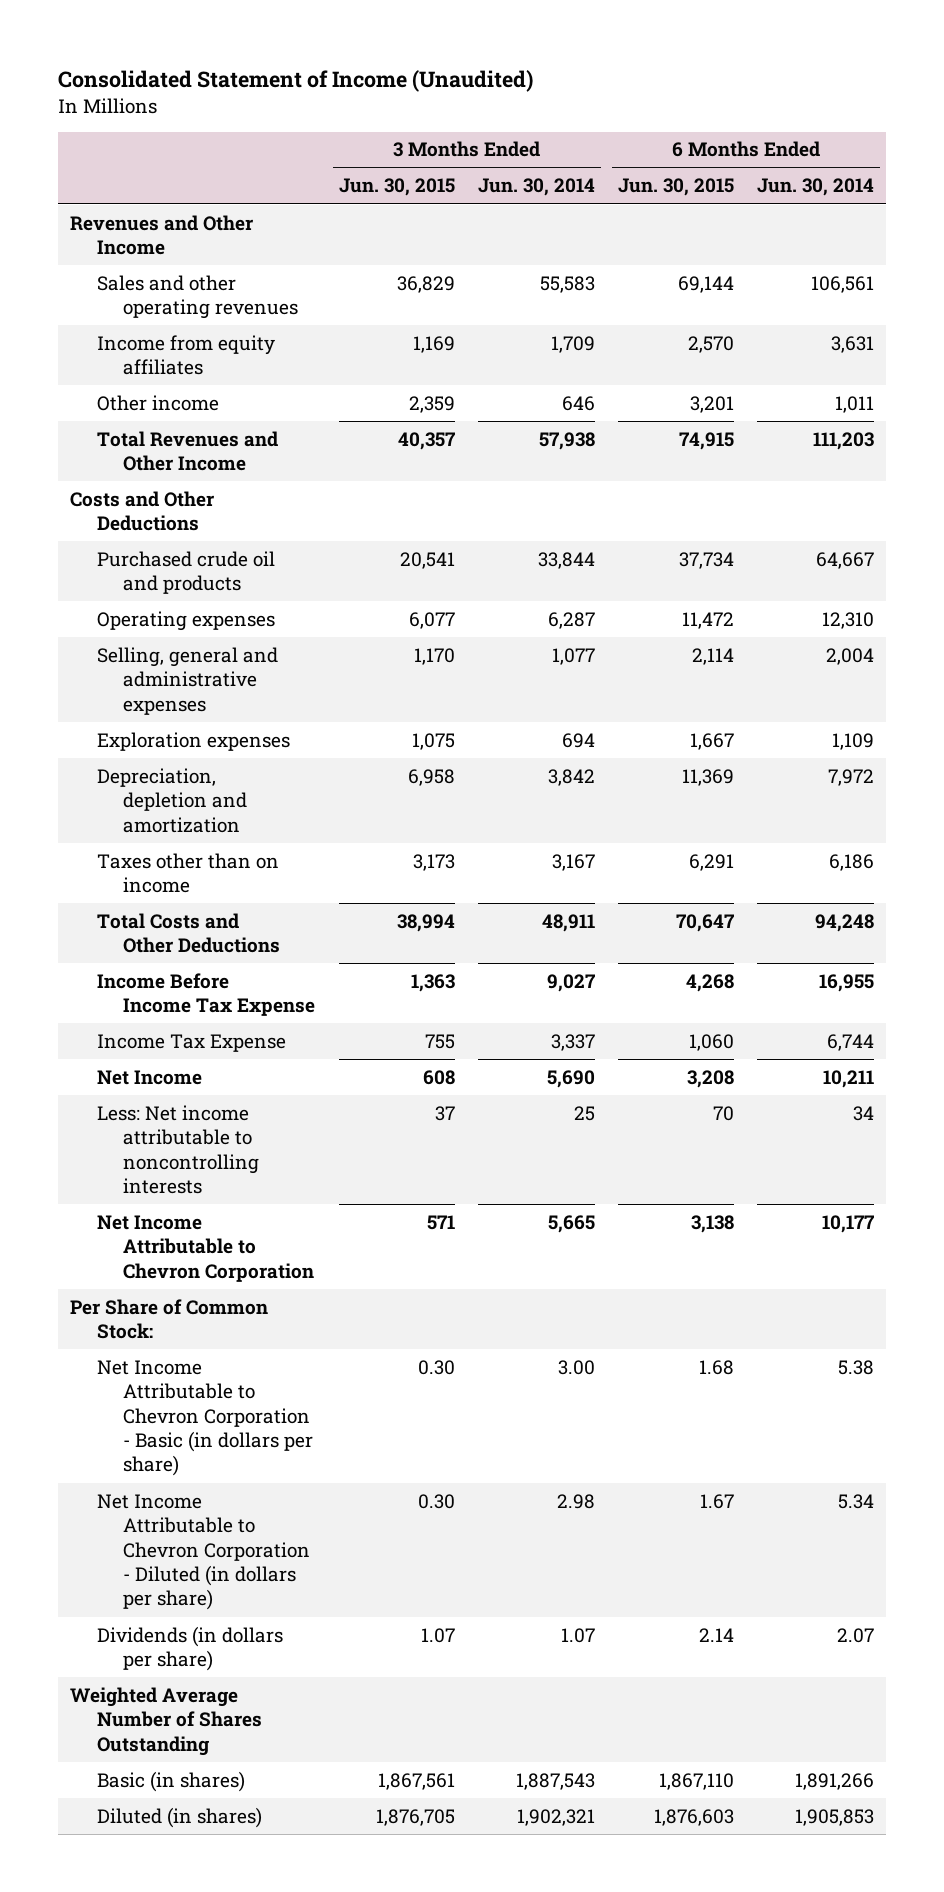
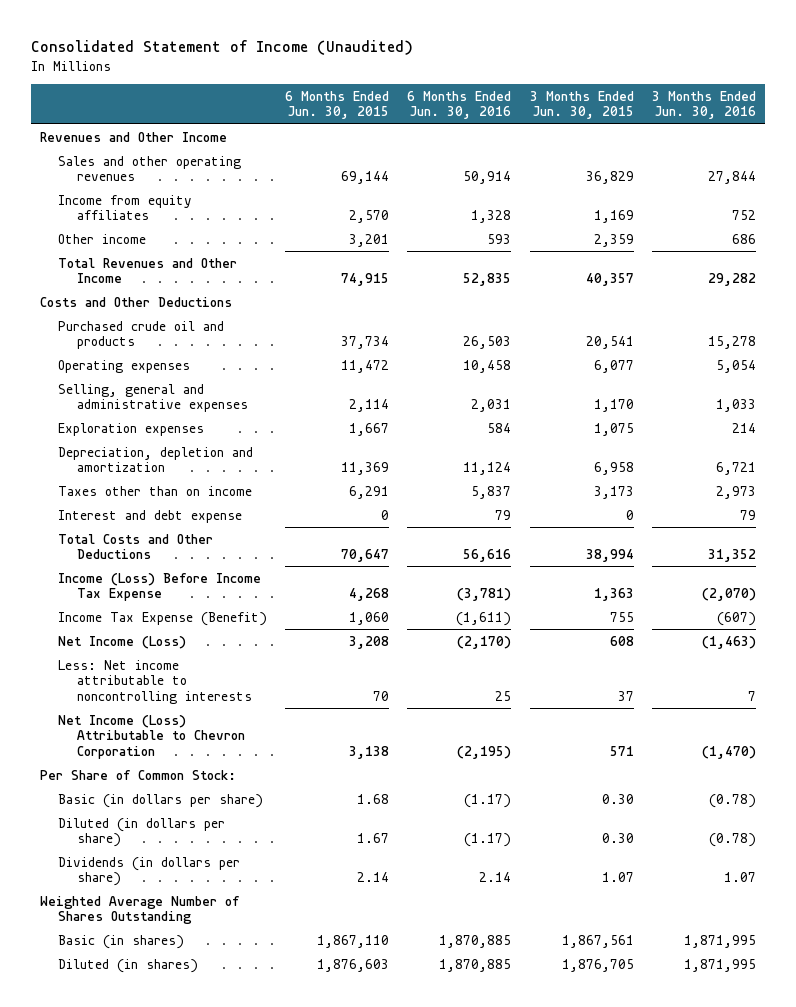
[477,178,595,197] Jun. 30, 2014 -> none
[757,178,875,197] Jun. 30, 2014 -> none
none -> [407,90,512,120] 6 Months Ended Jun. 30, 2016
none -> [651,90,756,120] 3 Months Ended Jun. 30, 2016
none -> [58,509,243,523] Interest and debt expense
[96,972,316,1017] Income Before Income Tax Expense -> [58,572,262,602] Income (Loss) Before Income Tax Expense
[96,1033,286,1052] Income Tax Expense -> [58,611,268,626] Income Tax Expense (Benefit)
[96,1069,202,1085] Net Income -> [58,635,187,649] Net Income (Loss)
[96,1214,315,1282] Net Income Attributable to Chevron Corporation -> [58,714,245,760] Net Income (Loss) Attributable to Chevron Corporation
[96,1359,314,1477] Net Income Attributable to Chevron Corporation - Basic (in dollars per share) -> [58,793,264,808] Basic (in dollars per share)
[96,1493,311,1611] Net Income Attributable to Chevron Corporation - Diluted (in dollars per share) -> [58,817,226,848] Diluted (in dollars per share)

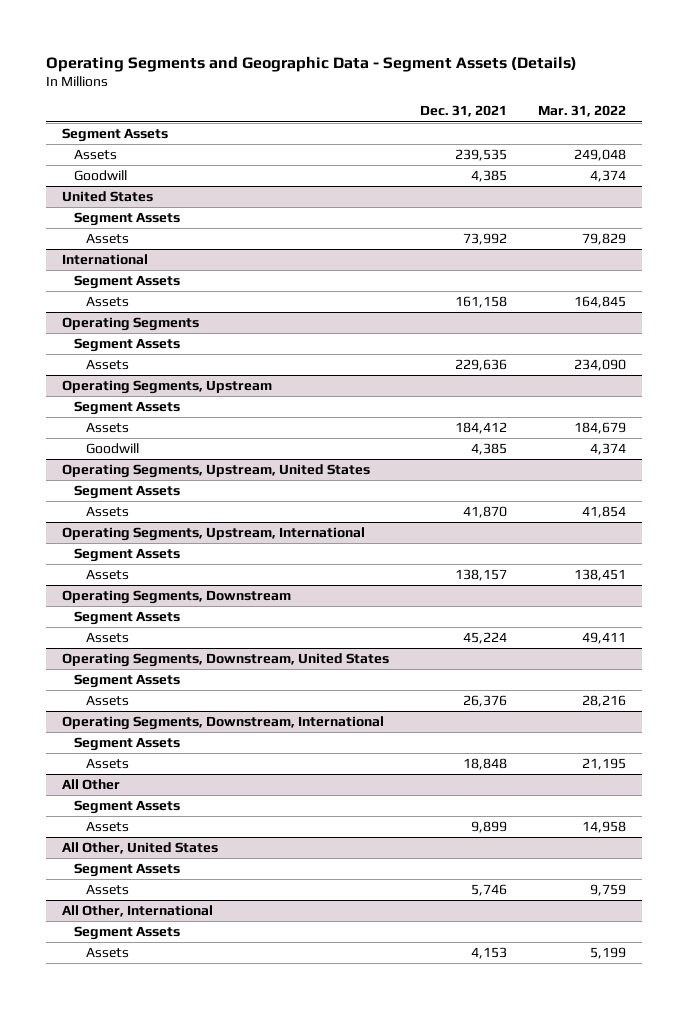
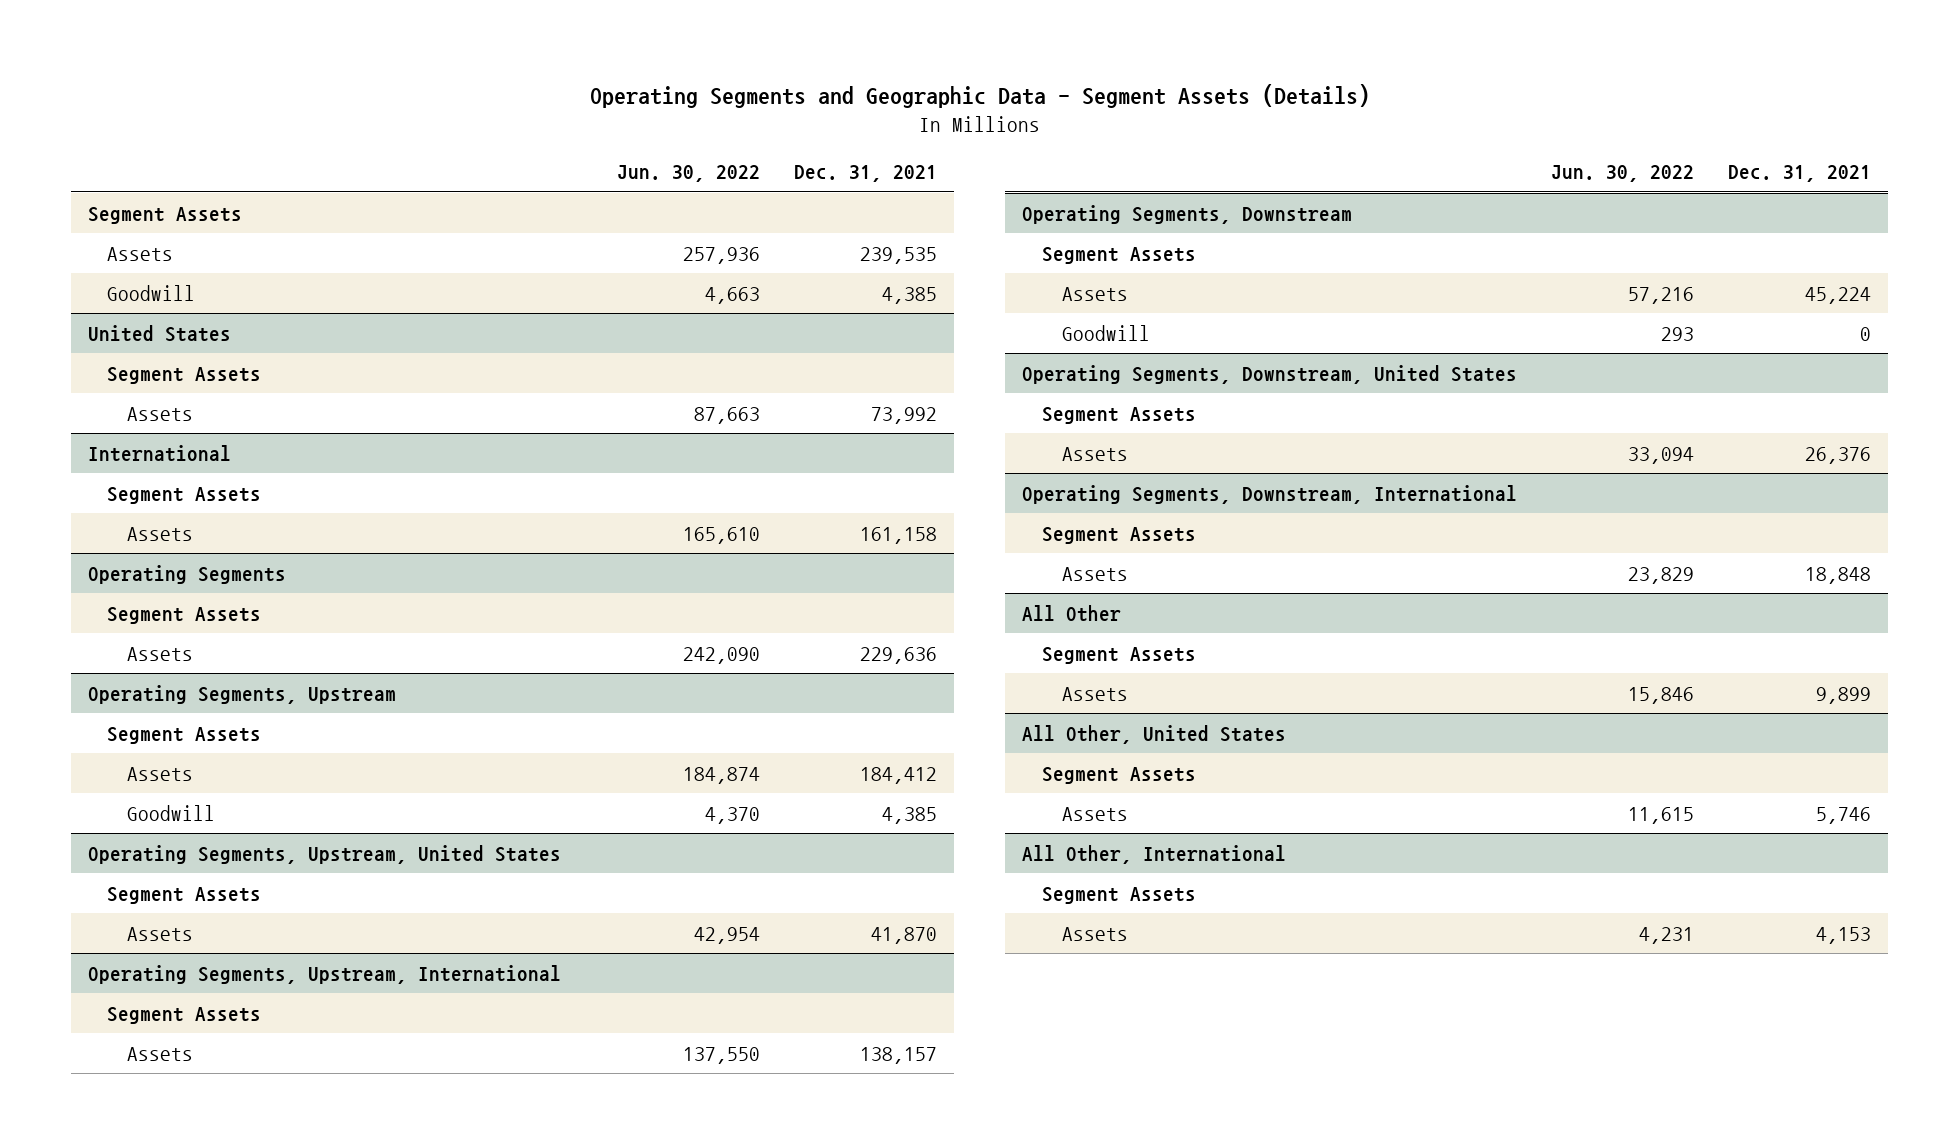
[538,105,627,118] Mar. 31, 2022 -> none
none -> [616,165,760,183] Jun. 30, 2022
none -> [1061,324,1150,341] Goodwill

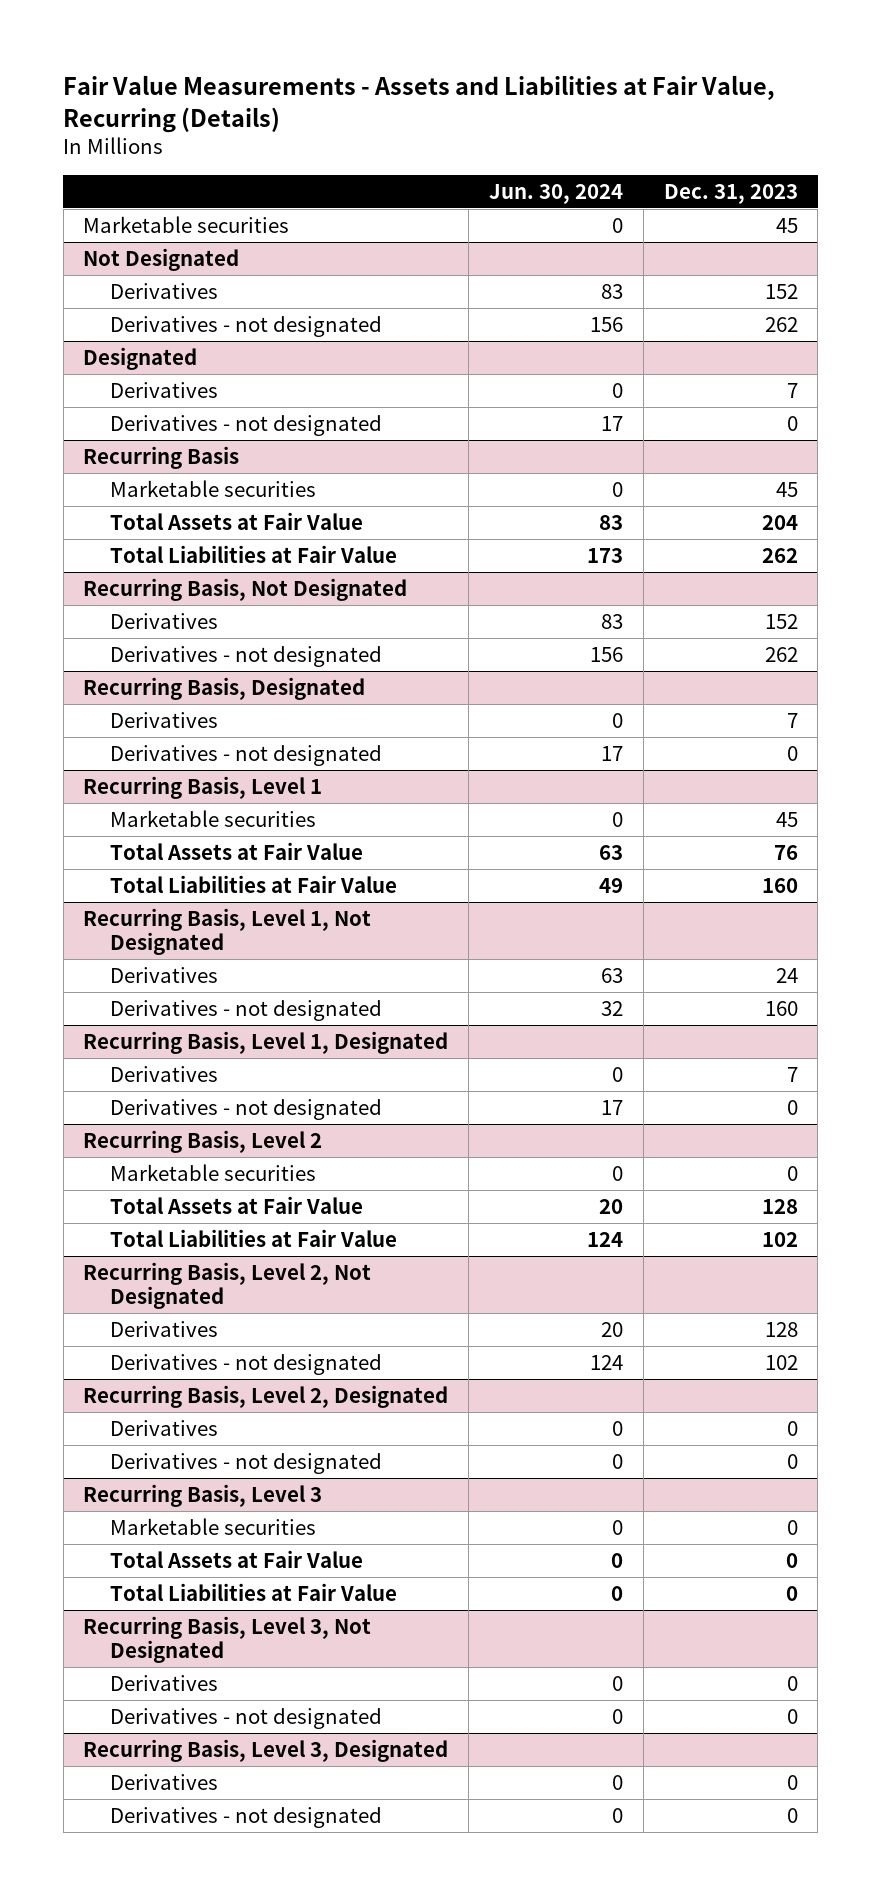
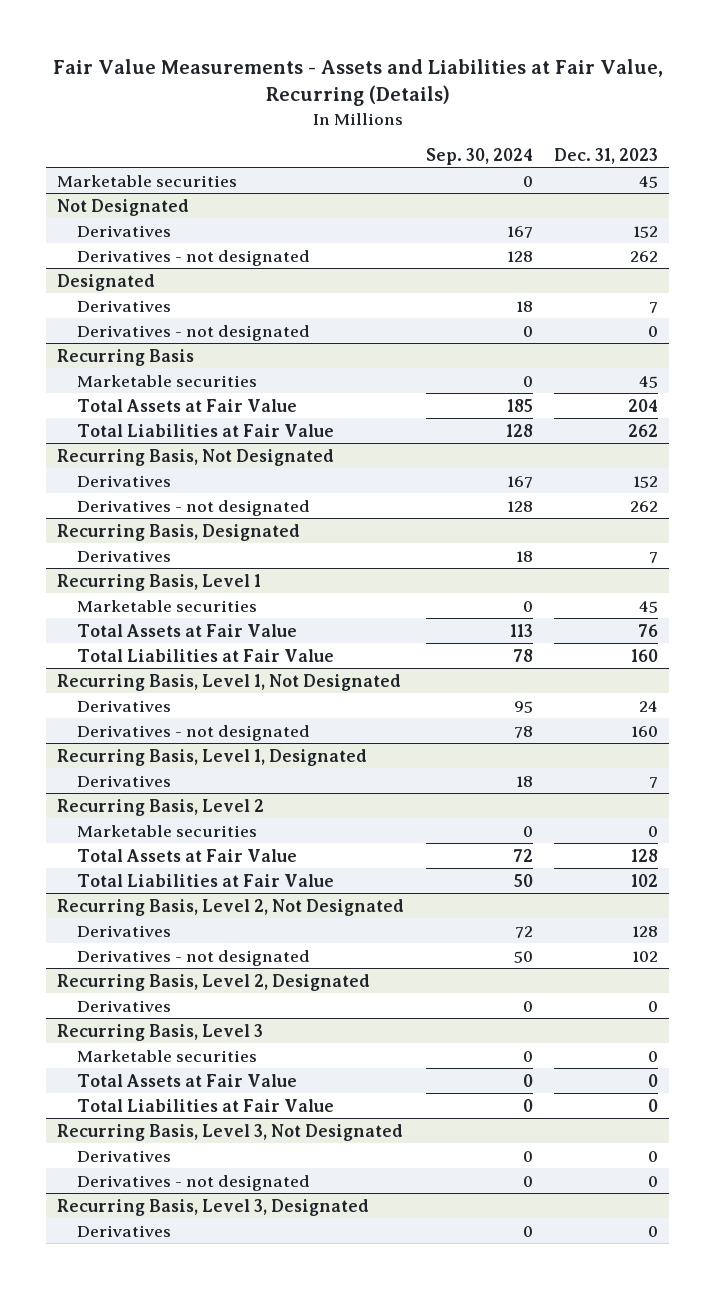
[489,183,624,204] Jun. 30, 2024 -> none
none -> [425,147,533,165] Sep. 30, 2024
[110,744,383,766] Derivatives - not designated -> none
[110,1098,383,1120] Derivatives - not designated -> none
[110,1452,383,1474] Derivatives - not designated -> none
[110,1806,383,1828] Derivatives - not designated -> none

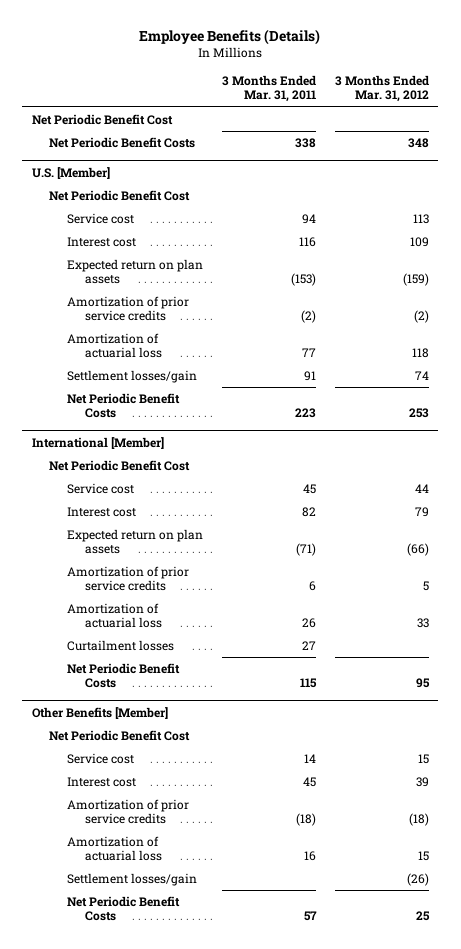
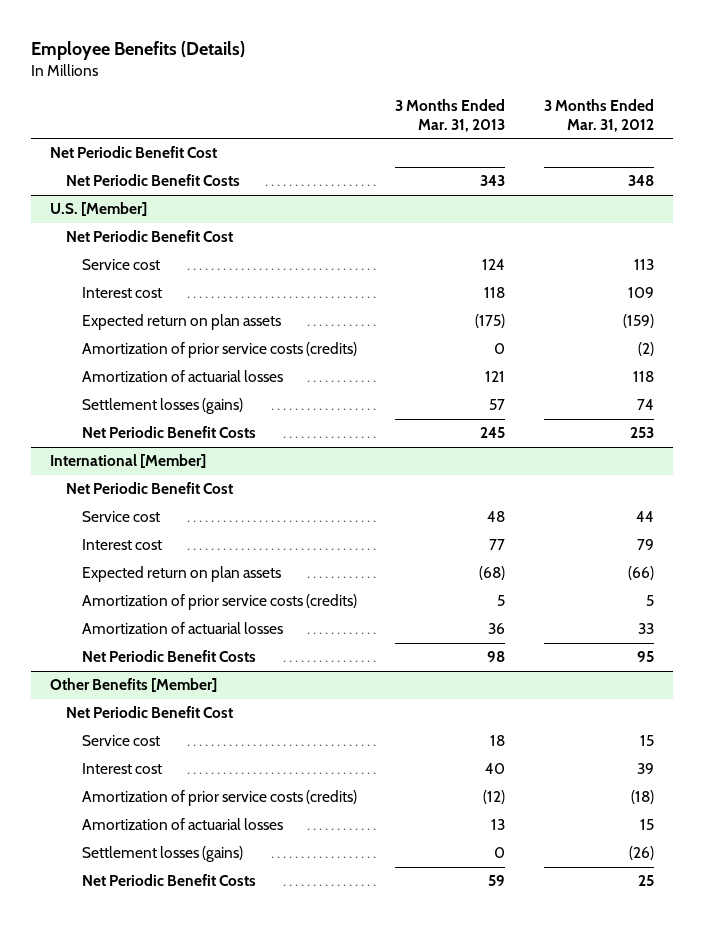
[221,75,316,103] 3 Months Ended Mar. 31, 2011 -> none
none -> [395,99,506,132] 3 Months Ended Mar. 31, 2013
[67,296,190,321] Amortization of prior service credits -> [81,342,357,359] Amortization of prior service costs (credits)
[67,333,162,358] Amortization of actuarial loss -> [81,370,283,383] Amortization of actuarial losses
[67,370,198,384] Settlement losses/gain -> [81,398,243,415] Settlement losses (gains)
[67,640,175,652] Curtailment losses -> none
[67,566,190,591] Amortization of prior service credits -> [81,594,357,611] Amortization of prior service costs (credits)
[67,603,162,628] Amortization of actuarial loss -> [81,622,283,635] Amortization of actuarial losses
[67,799,190,824] Amortization of prior service credits -> [81,790,357,807] Amortization of prior service costs (credits)
[67,836,162,861] Amortization of actuarial loss -> [81,818,283,831] Amortization of actuarial losses
[67,873,198,887] Settlement losses/gain -> [81,846,243,863] Settlement losses (gains)

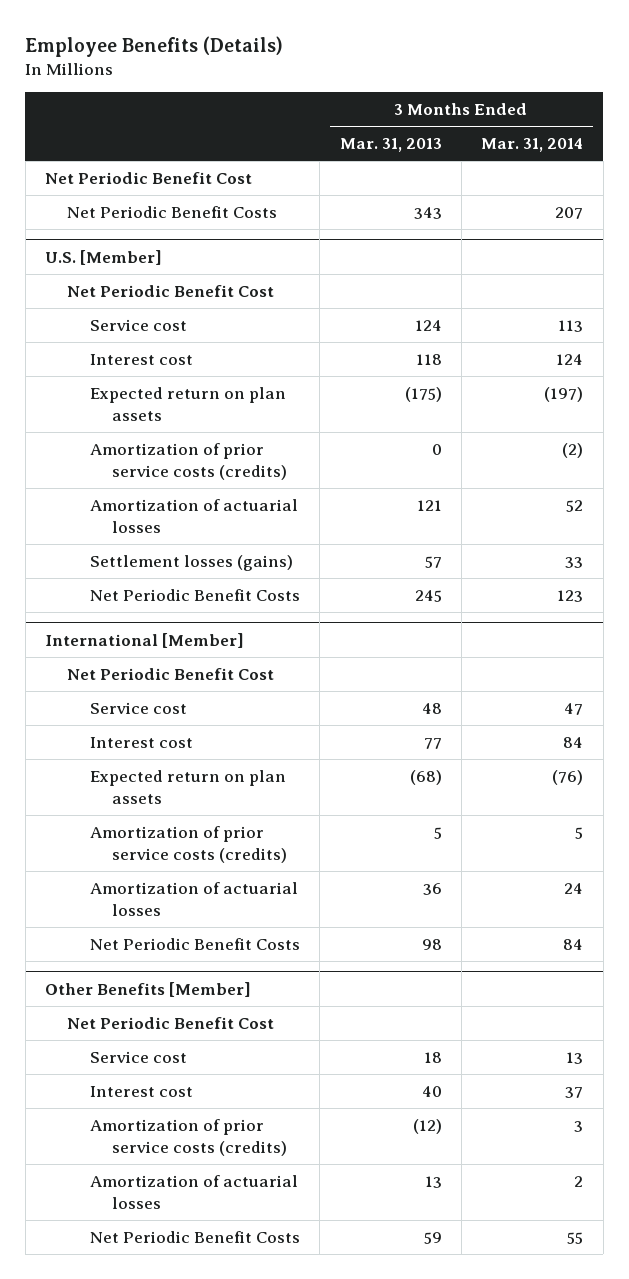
[544,99,655,132] 3 Months Ended Mar. 31, 2012 -> none
none -> [481,138,584,153] Mar. 31, 2014
[81,846,243,863] Settlement losses (gains) -> none

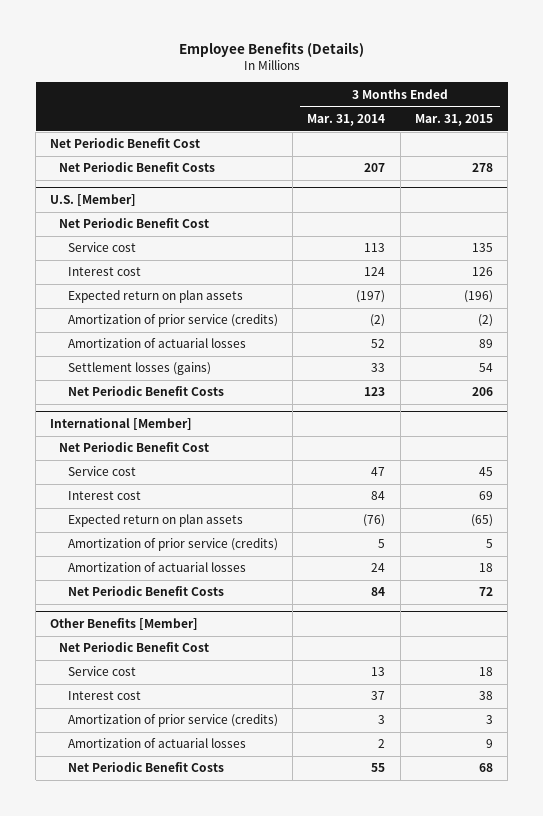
[339,138,442,153] Mar. 31, 2013 -> none
none -> [415,113,494,126] Mar. 31, 2015
[89,443,287,480] Amortization of prior service costs (credits) -> [67,314,278,328] Amortization of prior service (credits)
[89,826,287,863] Amortization of prior service costs (credits) -> [67,538,278,552] Amortization of prior service (credits)
[89,1119,287,1156] Amortization of prior service costs (credits) -> [67,714,278,728] Amortization of prior service (credits)

